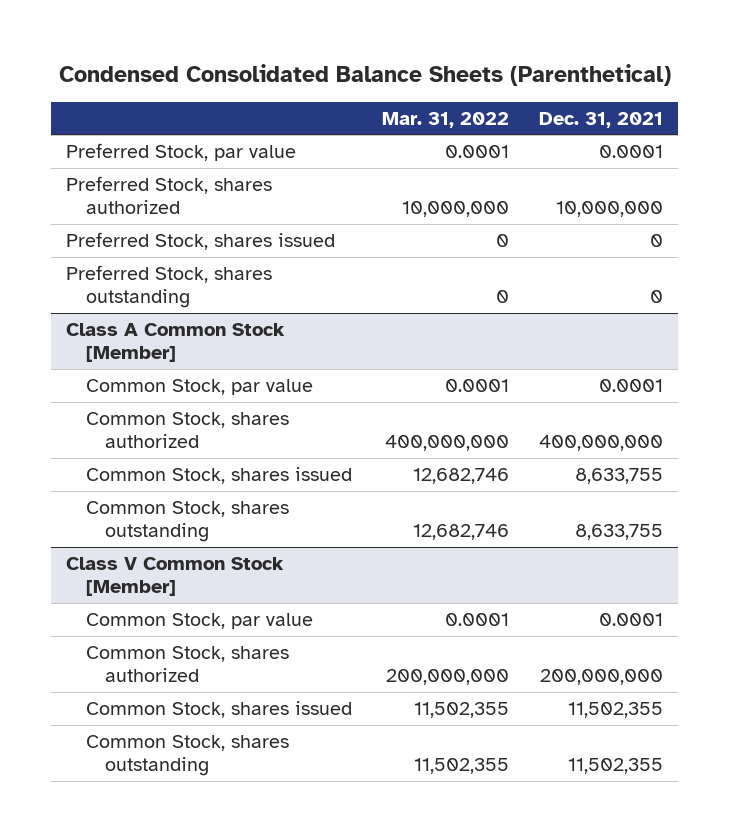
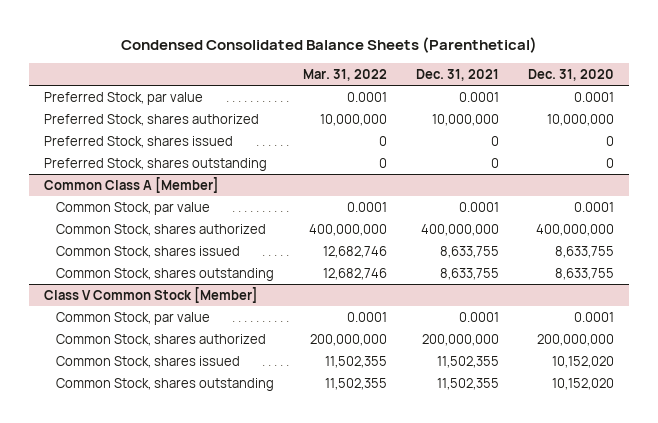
none -> [528,68,615,81] Dec. 31, 2020
[66,323,286,363] Class A Common Stock [Member] -> [43,176,219,193] Common Class A [Member]

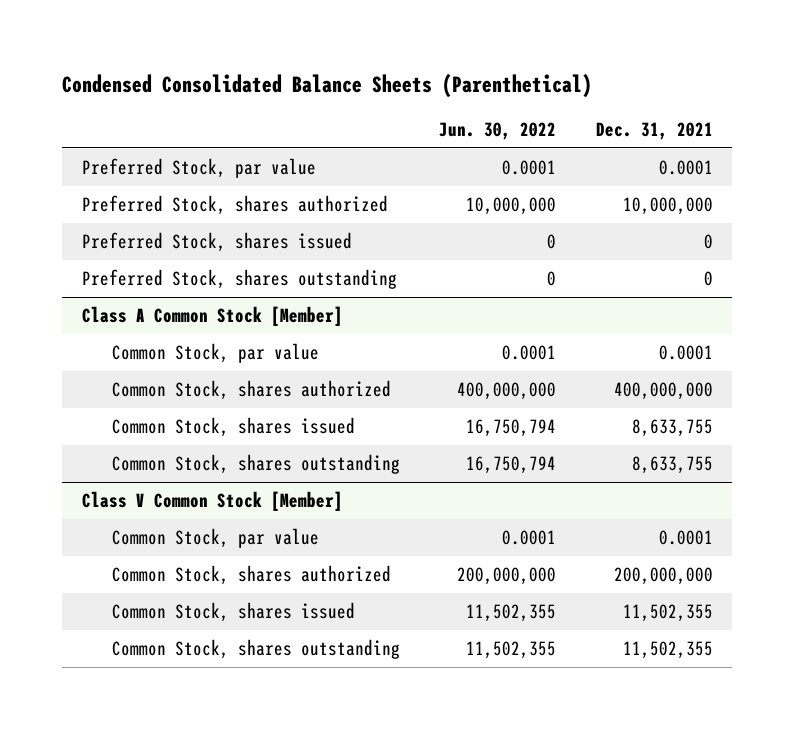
[303,68,388,81] Mar. 31, 2022 -> none
[528,68,615,81] Dec. 31, 2020 -> none
none -> [439,122,557,141] Jun. 30, 2022
[43,176,219,193] Common Class A [Member] -> [82,305,344,326] Class A Common Stock [Member]

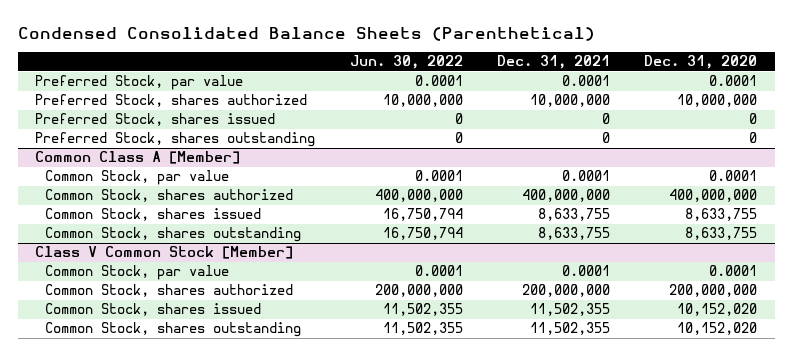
none -> [644,55,758,70] Dec. 31, 2020
[82,305,344,326] Class A Common Stock [Member] -> [35,151,241,165] Common Class A [Member]

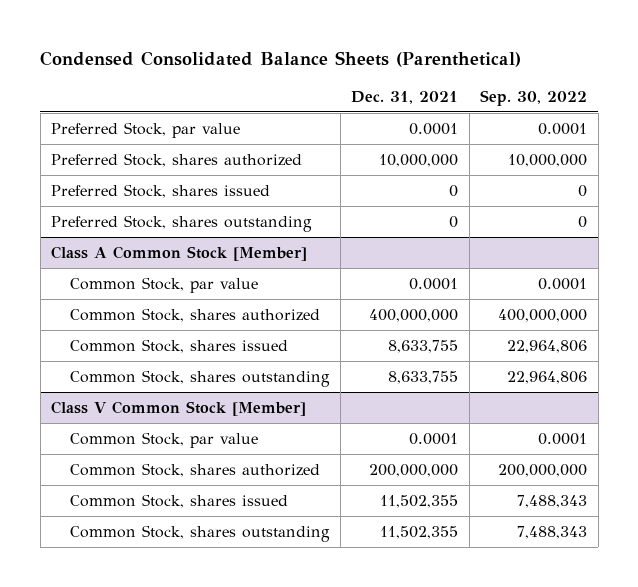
[349,55,463,70] Jun. 30, 2022 -> none
[644,55,758,70] Dec. 31, 2020 -> none
none -> [480,89,588,106] Sep. 30, 2022
[35,151,241,165] Common Class A [Member] -> [50,245,307,261] Class A Common Stock [Member]

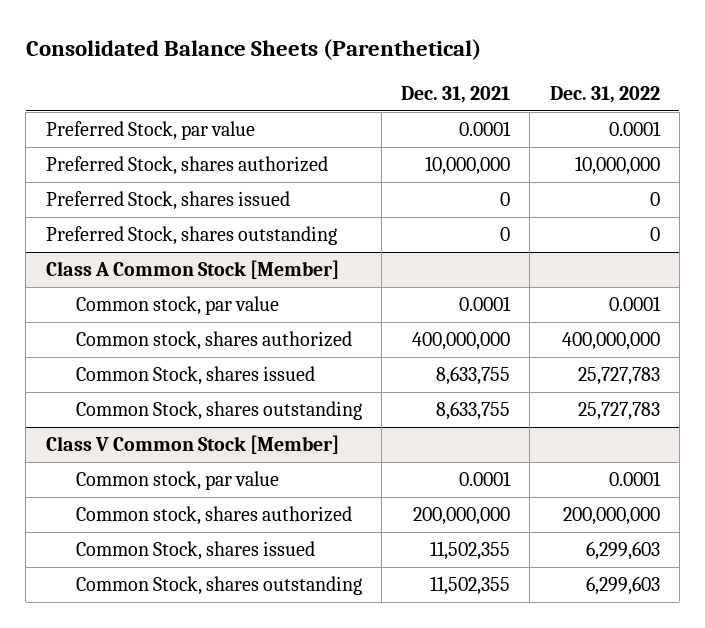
[40,50,522,67] Condensed Consolidated Balance Sheets (Parenthetical) -> [25,39,481,61] Consolidated Balance Sheets (Parenthetical)
[480,89,588,106] Sep. 30, 2022 -> none
none -> [549,85,660,103] Dec. 31, 2022
[70,276,259,293] Common Stock, par value -> [75,296,279,316] Common stock, par value
[70,307,321,322] Common Stock, shares authorized -> [75,331,352,351] Common stock, shares authorized
[70,431,259,448] Common Stock, par value -> [75,471,279,491] Common stock, par value
[70,462,321,477] Common Stock, shares authorized -> [75,506,352,526] Common stock, shares authorized

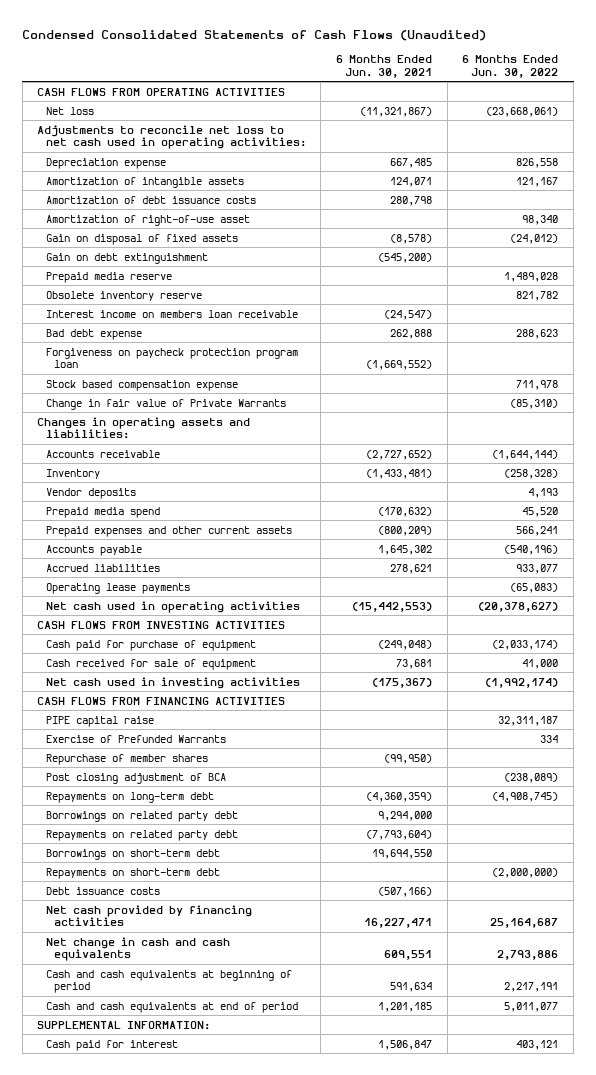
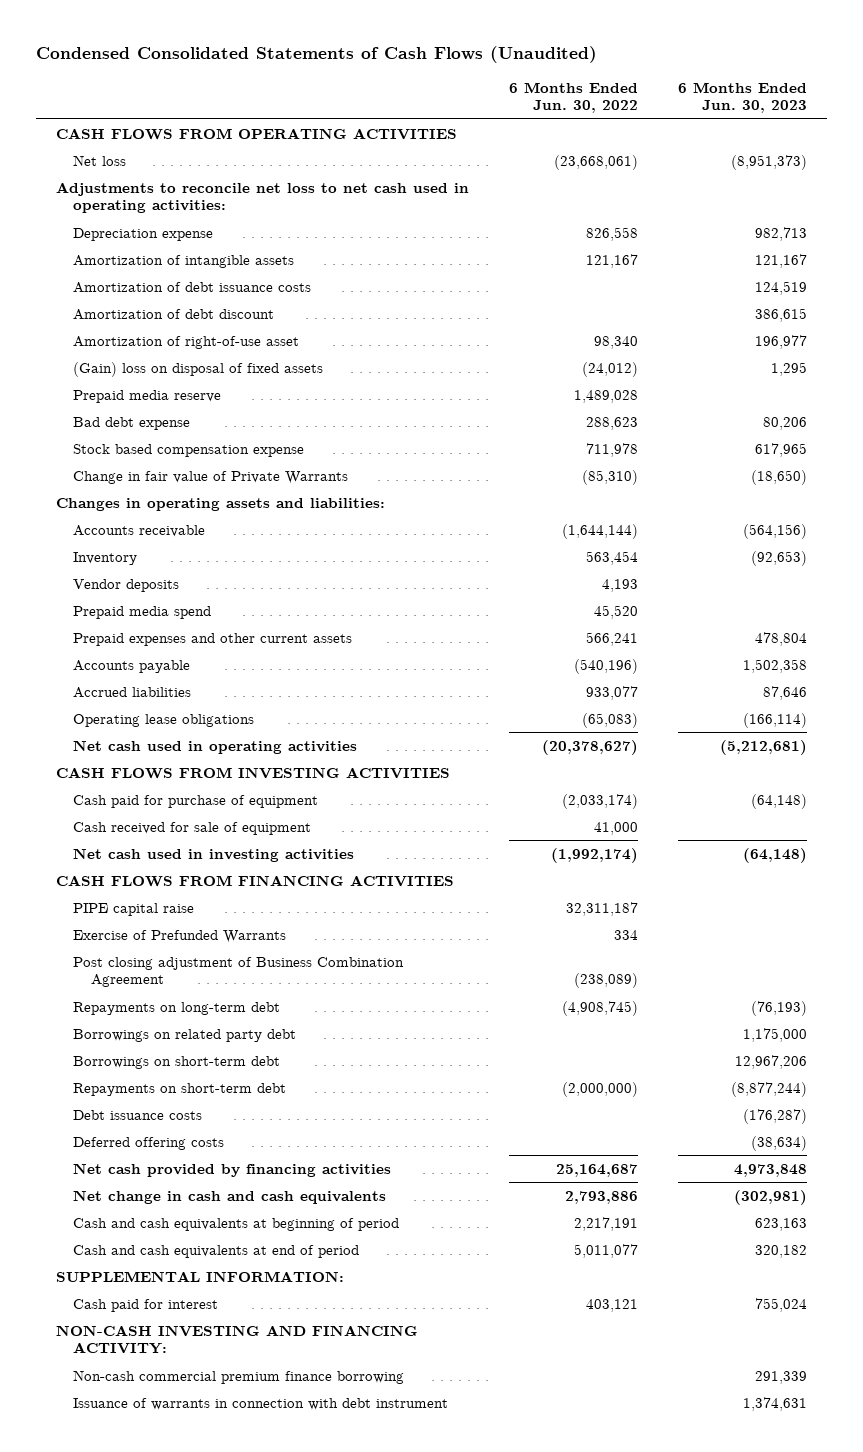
[336,55,433,78] 6 Months Ended Jun. 30, 2021 -> none
none -> [677,81,807,114] 6 Months Ended Jun. 30, 2023
none -> [73,308,275,320] Amortization of debt discount
[45,252,208,264] Gain on debt extinguishment -> none
[45,233,238,245] Gain on disposal of fixed assets -> [73,361,324,377] (Gain) loss on disposal of fixed assets
[45,290,202,301] Obsolete inventory reserve -> none
[45,309,298,318] Interest income on members loan receivable -> none
[45,347,298,369] Forgiveness on paycheck protection program loan -> none
[504,468,559,479] (258,328) -> [585,550,638,565] 563,454
[45,582,190,594] Operating lease payments -> [73,713,255,727] Operating lease obligations
[45,753,208,765] Repurchase of member shares -> none
[45,772,226,784] Post closing adjustment of BCA -> [73,956,405,988] Post closing adjustment of Business Combination Agreement
[45,829,238,841] Repayments on related party debt -> none
none -> [73,1136,225,1150] Deferred offering costs
none -> [56,1324,419,1355] NON-CASH INVESTING AND FINANCING ACTIVITY:
none -> [73,1369,405,1384] Non-cash commercial premium finance borrowing
none -> [73,1397,449,1410] Issuance of warrants in connection with debt instrument

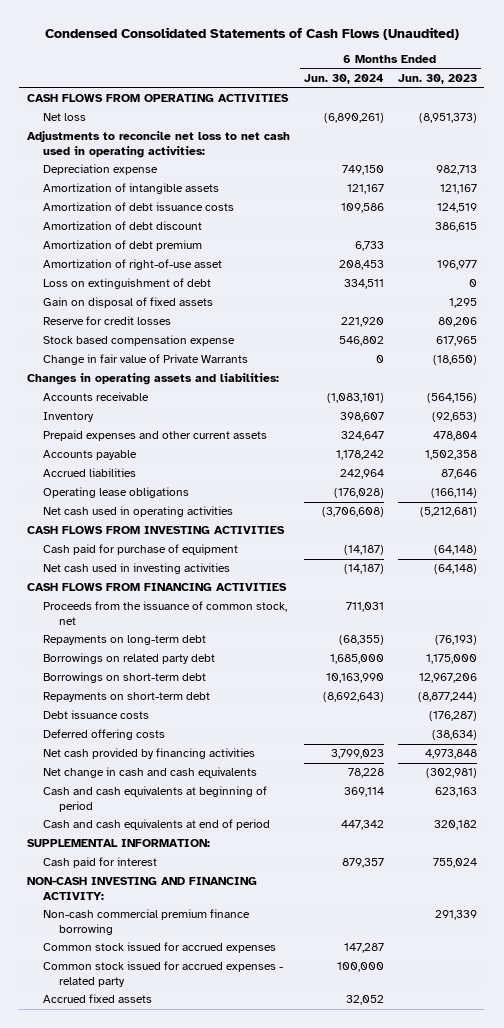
[508,81,638,114] 6 Months Ended Jun. 30, 2022 -> none
none -> [303,74,384,85] Jun. 30, 2024
none -> [42,240,202,252] Amortization of debt premium
[73,389,222,403] Prepaid media reserve -> none
none -> [42,278,211,290] Loss on extinguishment of debt
[73,361,324,377] (Gain) loss on disposal of fixed assets -> [42,297,213,309] Gain on disposal of fixed assets
[73,416,191,430] Bad debt expense -> [42,316,171,326] Reserve for credit losses
[73,578,180,592] Vendor deposits -> none
[73,605,212,619] Prepaid media spend -> none
[73,821,312,835] Cash received for sale of equipment -> none
[73,902,195,916] PIPE capital raise -> none
[73,929,287,943] Exercise of Prefunded Warrants -> none
[73,956,405,988] Post closing adjustment of Business Combination Agreement -> none
none -> [42,601,287,625] Proceeds from the issuance of common stock, net
[73,1397,449,1410] Issuance of warrants in connection with debt instrument -> none
none -> [42,942,276,954] Common stock issued for accrued expenses
none -> [42,961,283,987] Common stock issued for accrued expenses - related party
none -> [42,994,152,1004] Accrued fixed assets

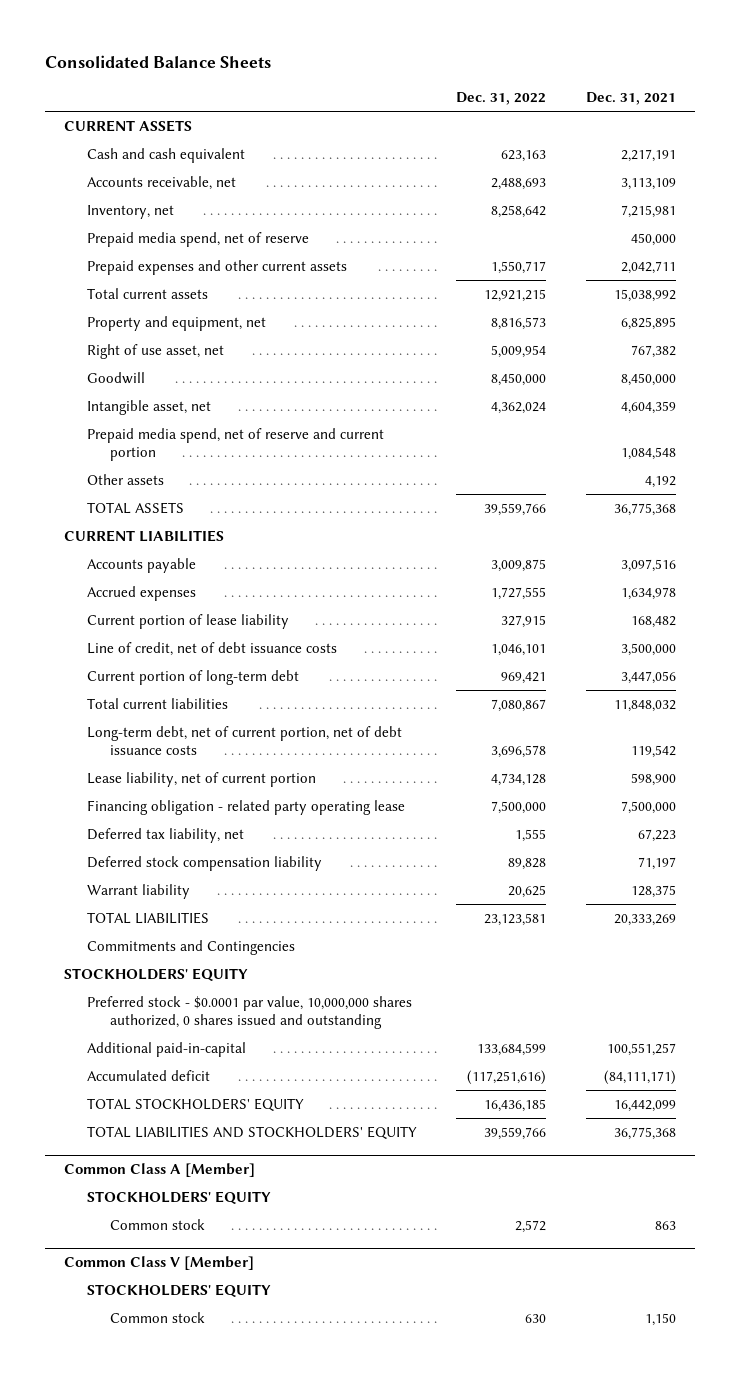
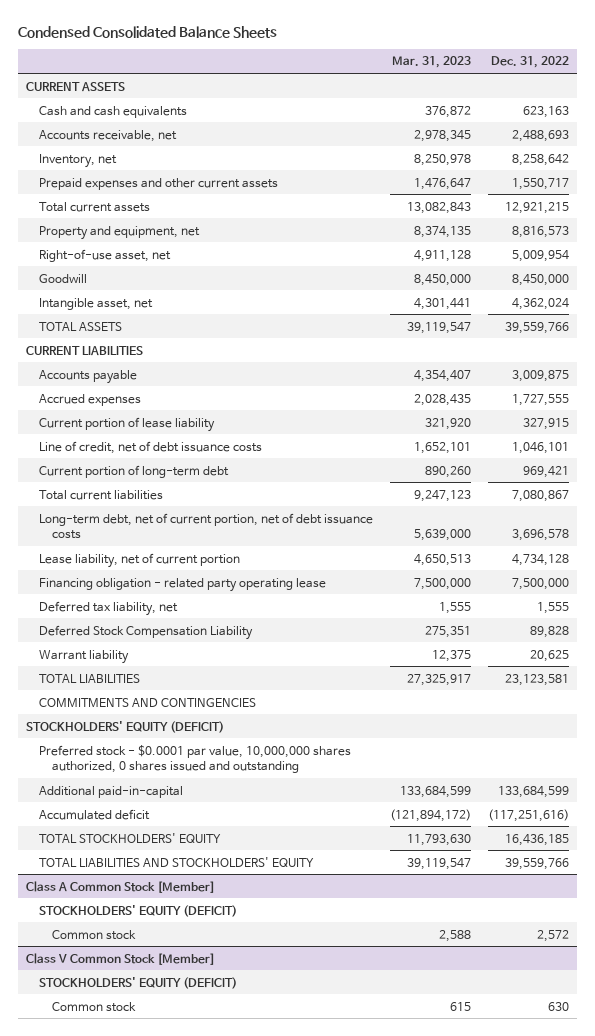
[44,55,271,69] Consolidated Balance Sheets -> [17,25,277,38] Condensed Consolidated Balance Sheets
[585,92,676,106] Dec. 31, 2021 -> none
none -> [391,56,471,69] Mar. 31, 2023
[87,147,246,163] Cash and cash equivalent -> [39,105,188,118] Cash and cash equivalents
[87,231,310,247] Prepaid media spend, net of reserve -> none
[87,343,225,359] Right of use asset, net -> [39,248,172,262] Right-of-use asset, net
[87,427,385,462] Prepaid media spend, net of reserve and current portion -> none
[87,473,165,485] Other assets -> none
[87,855,323,871] Deferred stock compensation liability -> [39,624,254,640] Deferred Stock Compensation Liability
[87,939,296,955] Commitments and Contingencies -> [39,697,257,707] COMMITMENTS AND CONTINGENCIES
[64,967,249,982] STOCKHOLDERS' EQUITY -> [26,720,225,733] STOCKHOLDERS' EQUITY (DEFICIT)
[64,1163,256,1178] Common Class A [Member] -> [26,880,216,893] Class A Common Stock [Member]
[87,1190,272,1205] STOCKHOLDERS' EQUITY -> [39,904,238,917] STOCKHOLDERS' EQUITY (DEFICIT)
[64,1256,255,1271] Common Class V [Member] -> [26,952,216,965] Class V Common Stock [Member]
[87,1283,272,1298] STOCKHOLDERS' EQUITY -> [39,976,238,989] STOCKHOLDERS' EQUITY (DEFICIT)

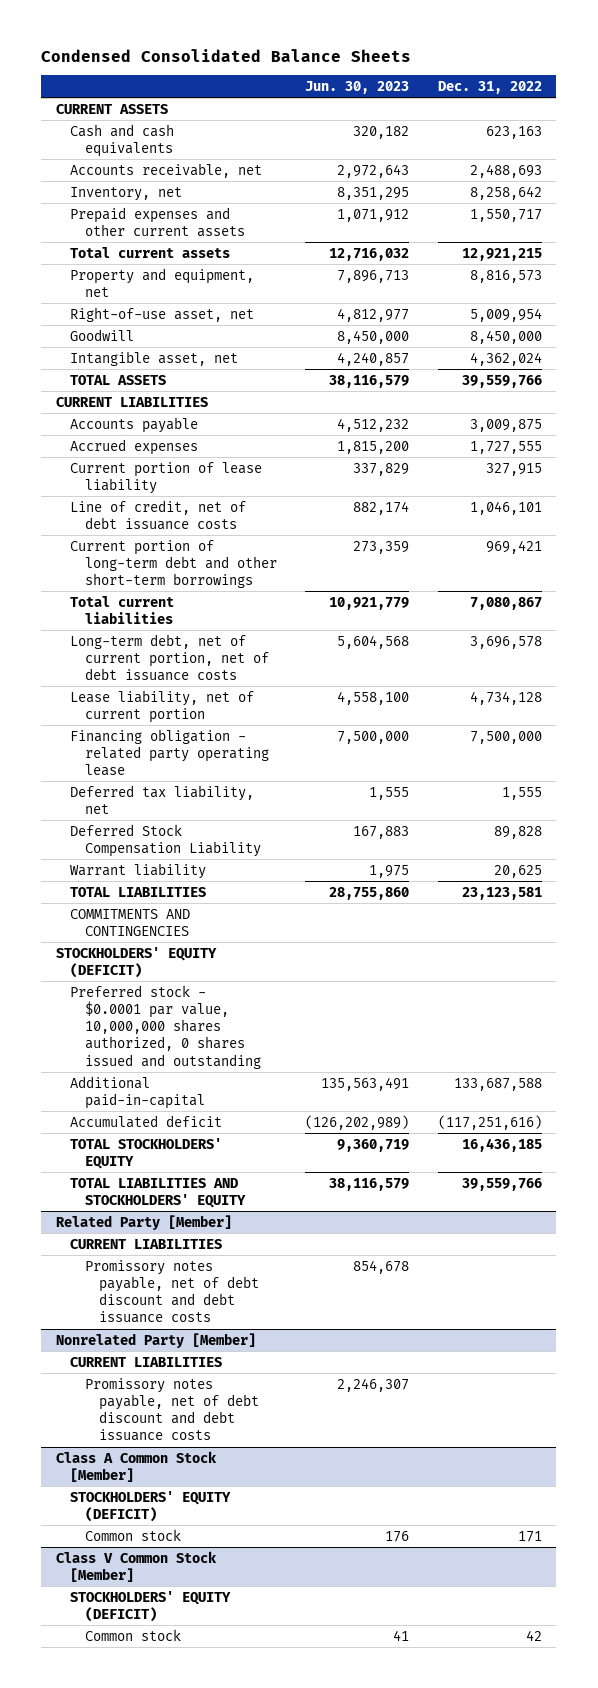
[391,56,471,69] Mar. 31, 2023 -> none
none -> [305,80,410,94] Jun. 30, 2023
[39,464,230,478] Current portion of long-term debt -> [70,539,277,589] Current portion of long-term debt and other short-term borrowings
[497,785,569,798] 133,684,599 -> [454,1077,543,1091] 133,687,588
none -> [55,1214,232,1230] Related Party [Member]
none -> [70,1238,223,1249] CURRENT LIABILITIES
none -> [84,1259,260,1324] Promissory notes payable, net of debt discount and debt issuance costs
none -> [55,1332,256,1348] Nonrelated Party [Member]
none -> [70,1356,223,1367] CURRENT LIABILITIES
none -> [84,1377,260,1442] Promissory notes payable, net of debt discount and debt issuance costs
[536,929,569,942] 2,572 -> [518,1530,543,1542] 171
[547,1001,569,1011] 630 -> [526,1629,543,1641] 42

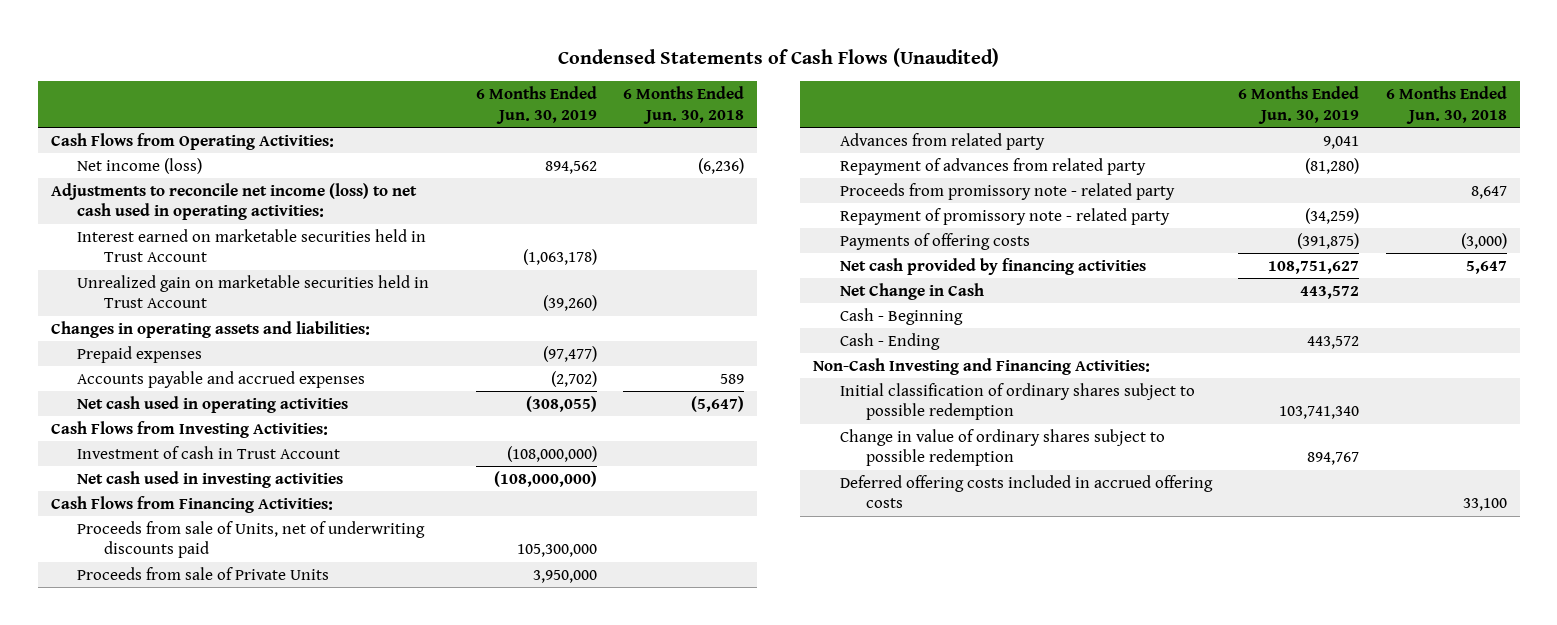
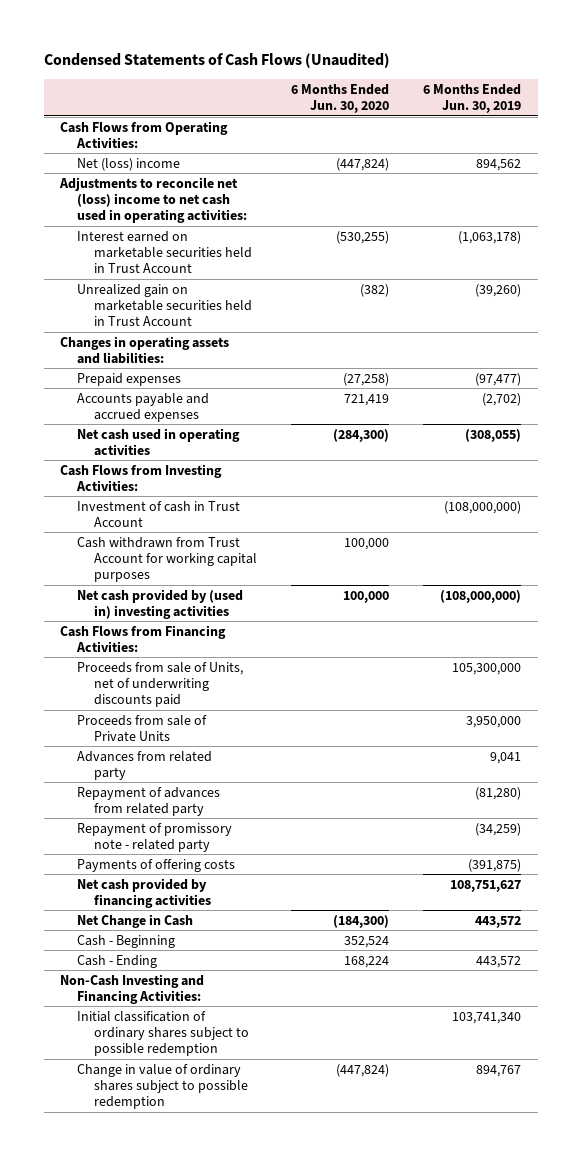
[623,86,745,124] 6 Months Ended Jun. 30, 2018 -> none
none -> [291,83,390,114] 6 Months Ended Jun. 30, 2020
[77,158,203,175] Net income (loss) -> [77,157,181,171] Net (loss) income
[50,183,417,221] Adjustments to reconcile net income (loss) to net cash used in operating activities: -> [59,176,248,224] Adjustments to reconcile net (loss) income to net cash used in operating activities:
none -> [77,536,258,583] Cash withdrawn from Trust Account for working capital purposes
[77,471,344,489] Net cash used in investing activities -> [77,588,244,619] Net cash provided by (used in) investing activities
[839,183,1175,201] Proceeds from promissory note - related party -> none
[839,475,1213,509] Deferred offering costs included in accrued offering costs -> none

